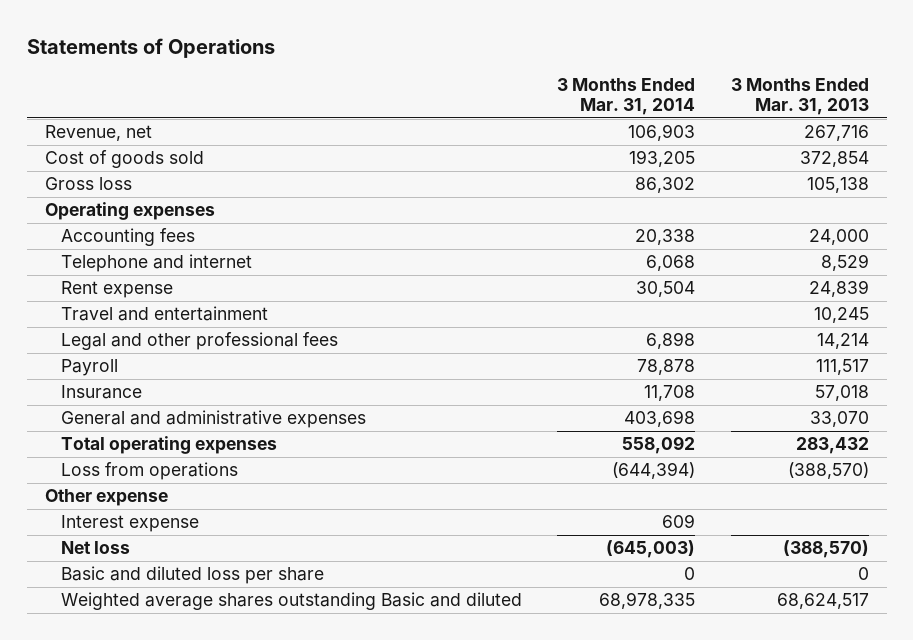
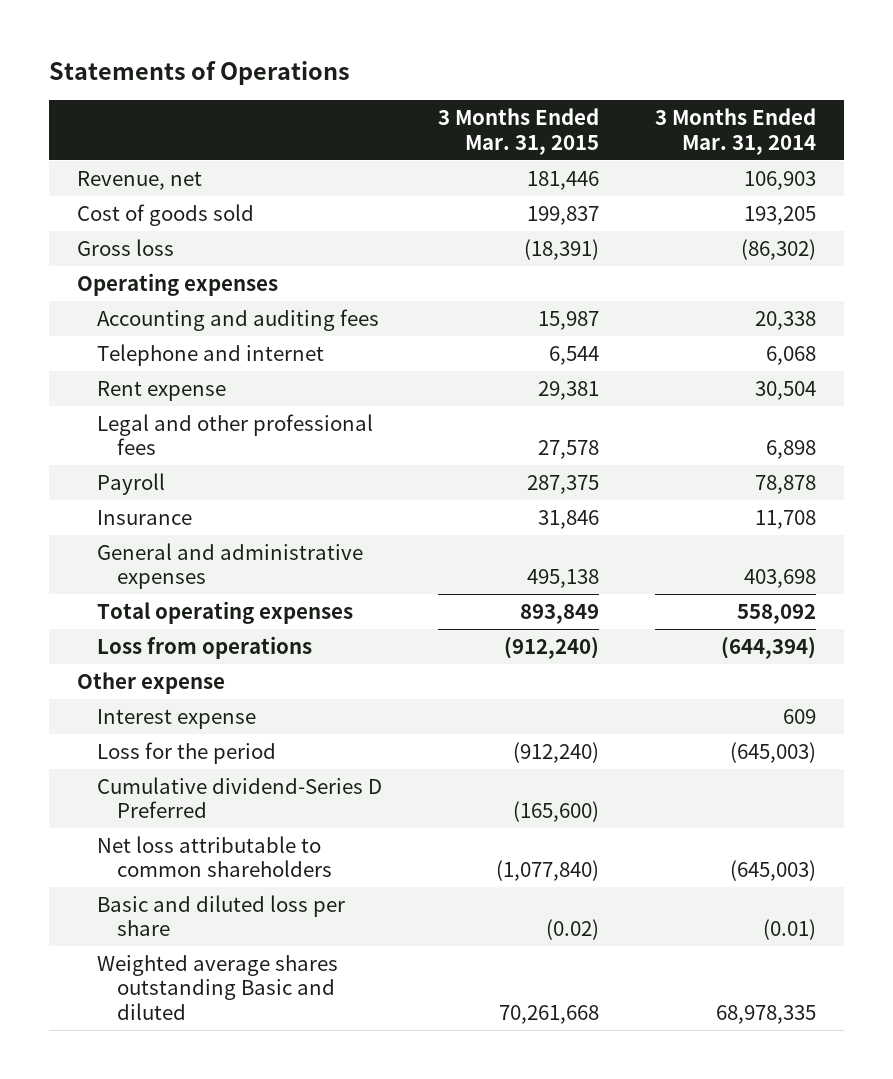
[730,77,869,116] 3 Months Ended Mar. 31, 2013 -> none
none -> [437,108,599,155] 3 Months Ended Mar. 31, 2015
[635,177,696,194] 86,302 -> [740,238,816,260] (86,302)
[60,228,195,247] Accounting fees -> [96,308,379,331] Accounting and auditing fees
[60,306,268,322] Travel and entertainment -> none
[60,541,130,555] Net loss -> [96,741,276,764] Loss for the period
none -> [96,776,382,819] Cumulative dividend-Series D Preferred
none -> [96,835,332,878] Net loss attributable to common shareholders
[684,567,696,581] 0 -> [762,919,816,941] (0.01)

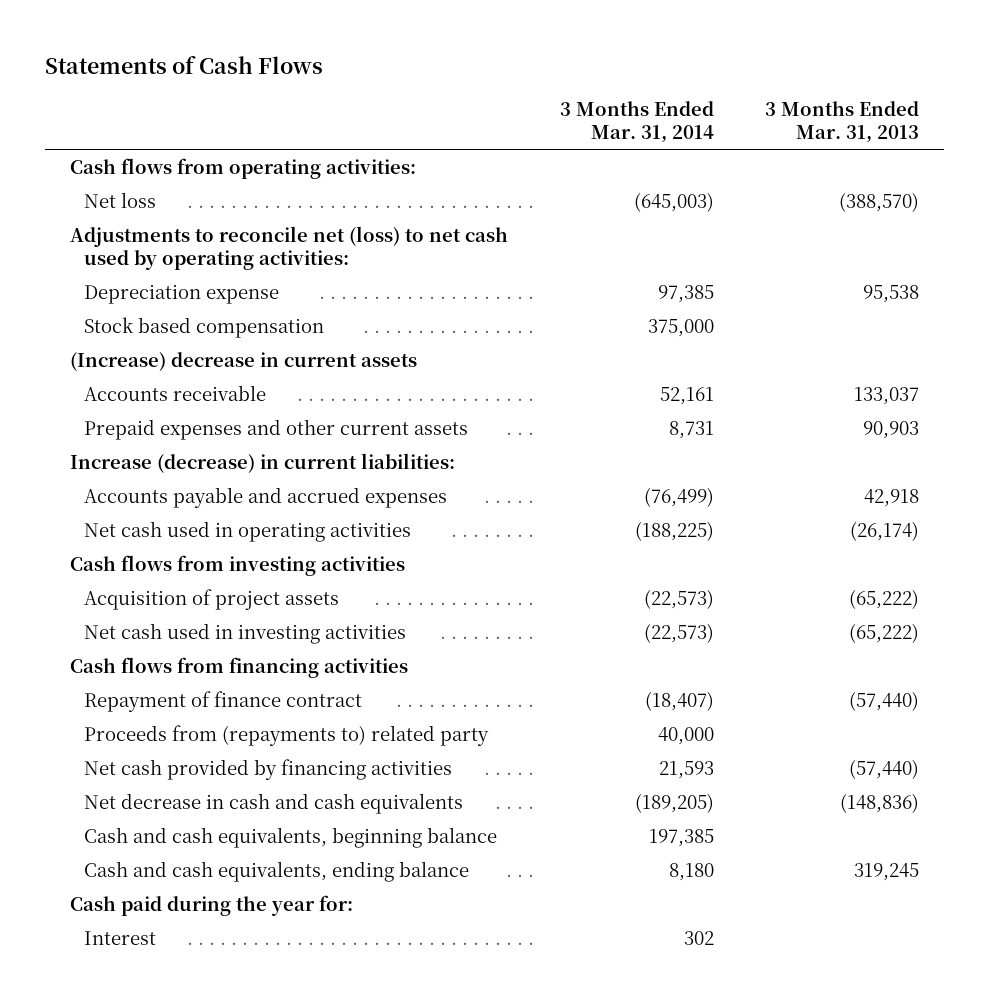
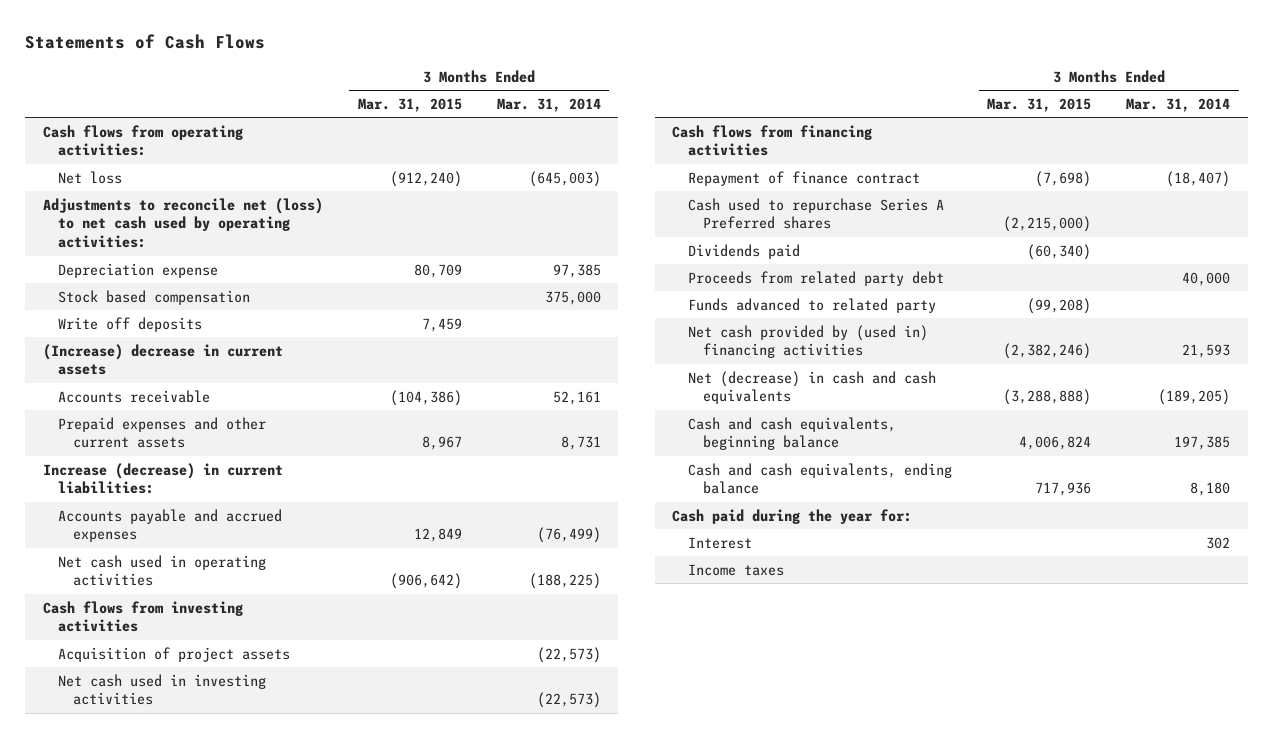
[764,100,919,144] 3 Months Ended Mar. 31, 2013 -> none
none -> [357,98,462,113] Mar. 31, 2015
none -> [57,316,202,332] Write off deposits
none -> [687,197,944,230] Cash used to repurchase Series A Preferred shares
none -> [687,243,800,259] Dividends paid
[83,724,489,746] Proceeds from (repayments to) related party -> [687,270,944,286] Proceeds from related party debt
none -> [687,297,936,313] Funds advanced to related party
[83,758,452,780] Net cash provided by financing activities -> [687,324,928,359] Net cash provided by (used in) financing activities
[83,792,463,814] Net decrease in cash and cash equivalents -> [687,370,936,405] Net (decrease) in cash and cash equivalents
none -> [687,563,784,576] Income taxes

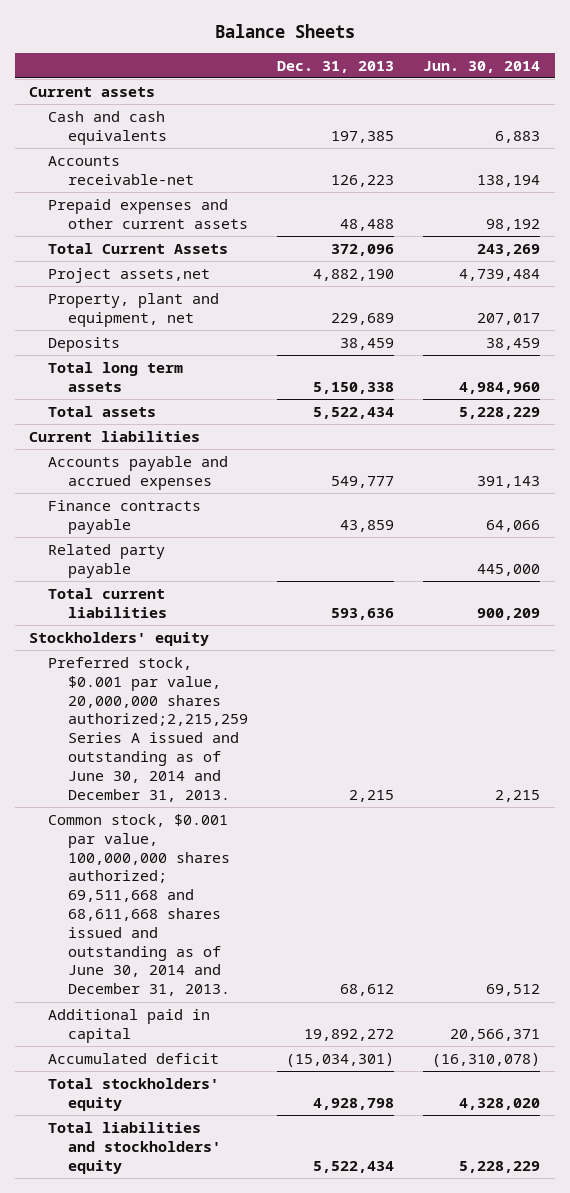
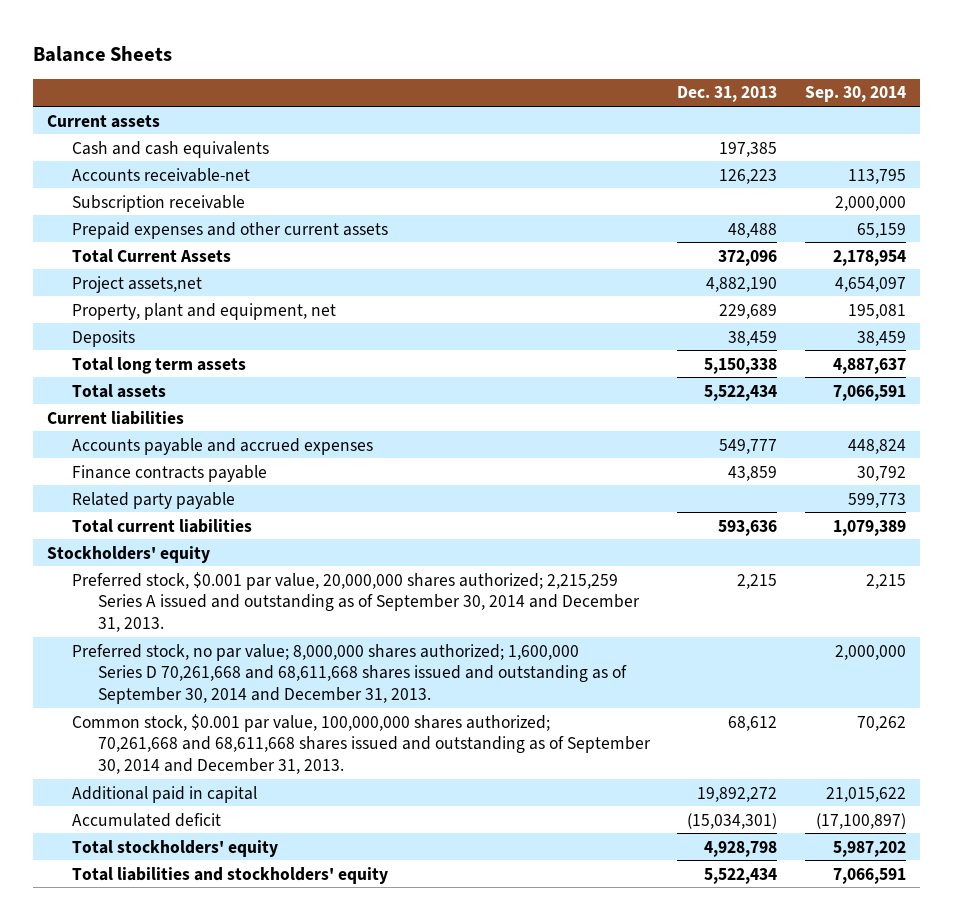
[423,60,541,73] Jun. 30, 2014 -> none
none -> [805,86,907,103] Sep. 30, 2014
none -> [72,194,246,212] Subscription receivable
[48,657,248,802] Preferred stock, $0.001 par value, 20,000,000 shares authorized;2,215,259 Series A issued and outstanding as of June 30, 2014 and December 31, 2013. -> [72,571,640,632] Preferred stock, $0.001 par value, 20,000,000 shares authorized; 2,215,259 Series A issued and outstanding as of September 30, 2014 and December 31, 2013.
none -> [72,643,627,704] Preferred stock, no par value; 8,000,000 shares authorized; 1,600,000 Series D 70,261,668 and 68,611,668 shares issued and outstanding as of September 30, 2014 and December 31, 2013.
[48,814,230,997] Common stock, $0.001 par value, 100,000,000 shares authorized; 69,511,668 and 68,611,668 shares issued and outstanding as of June 30, 2014 and December 31, 2013. -> [72,713,651,774] Common stock, $0.001 par value, 100,000,000 shares authorized; 70,261,668 and 68,611,668 shares issued and outstanding as of September 30, 2014 and December 31, 2013.

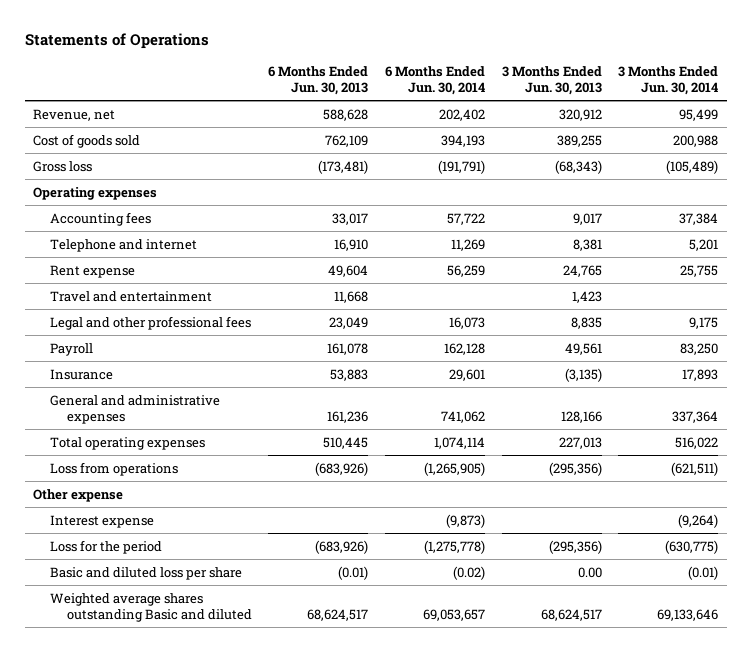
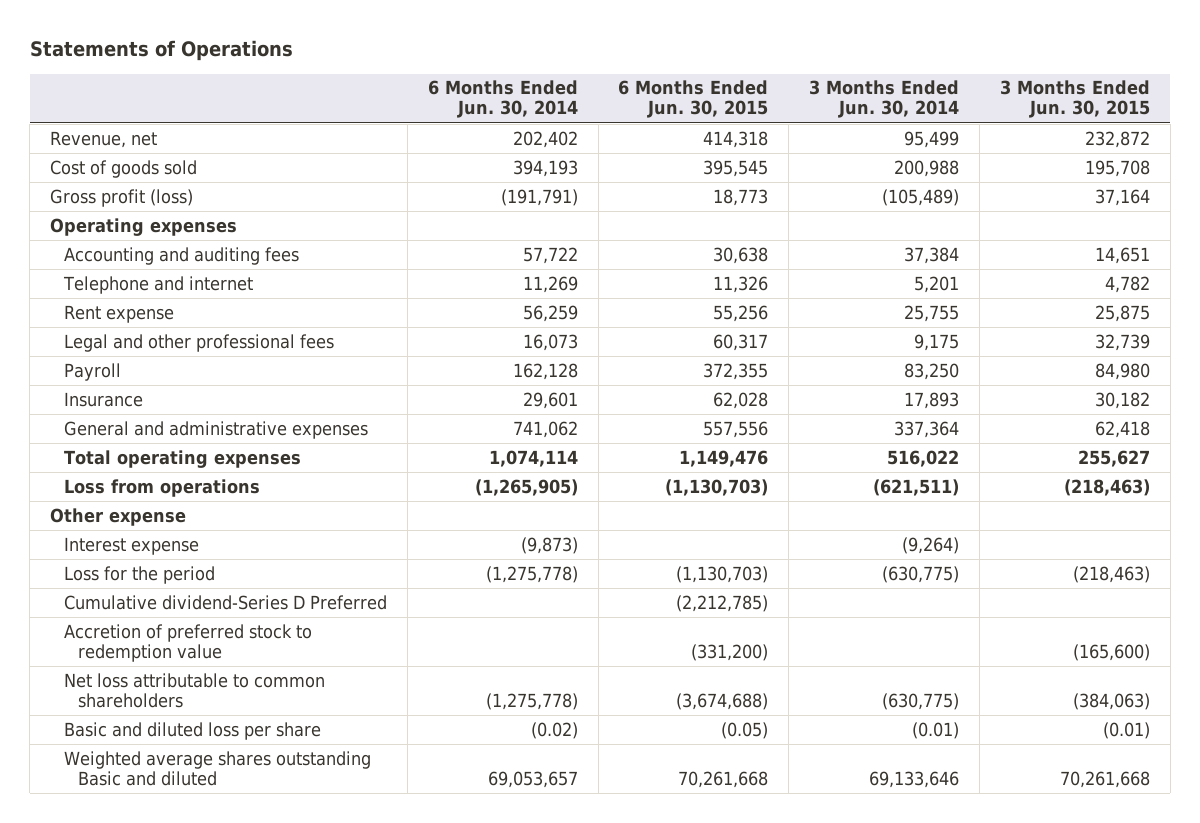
[268,65,369,95] 6 Months Ended Jun. 30, 2013 -> none
[501,65,602,95] 3 Months Ended Jun. 30, 2013 -> none
none -> [618,80,769,119] 6 Months Ended Jun. 30, 2015
none -> [999,80,1150,119] 3 Months Ended Jun. 30, 2015
[33,160,93,172] Gross loss -> [49,188,193,207] Gross profit (loss)
[49,211,151,226] Accounting fees -> [63,246,299,265] Accounting and auditing fees
[49,290,212,302] Travel and entertainment -> none
none -> [63,594,387,610] Cumulative dividend-Series D Preferred
none -> [63,623,312,662] Accretion of preferred stock to redemption value
none -> [63,672,325,708] Net loss attributable to common shareholders

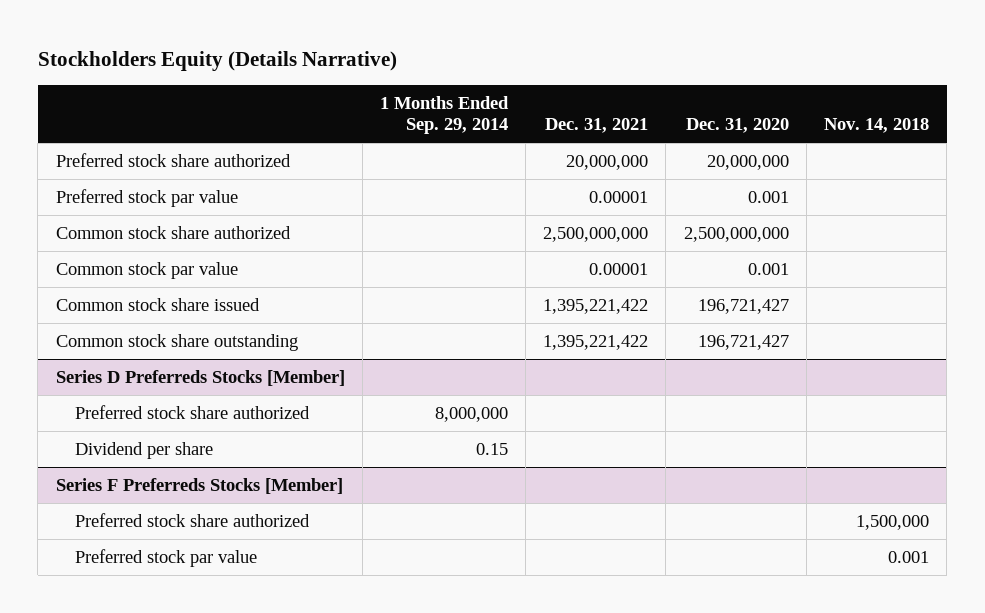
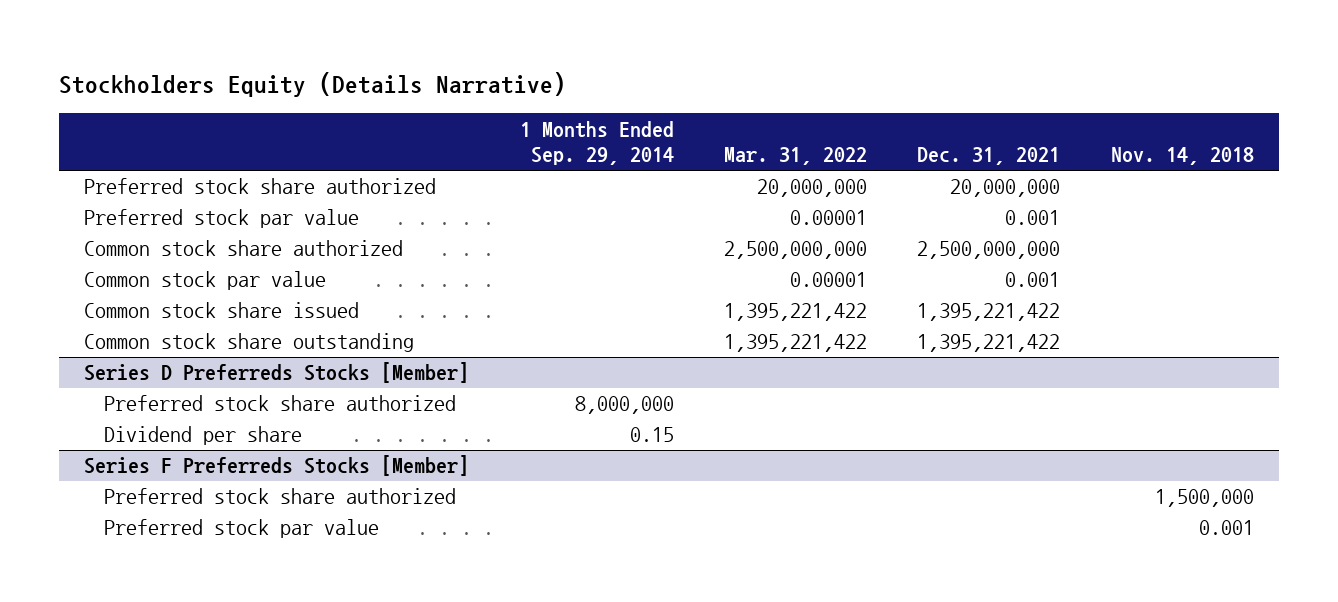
[685,118,789,134] Dec. 31, 2020 -> none
none -> [724,147,868,166] Mar. 31, 2022
[589,190,649,203] 0.00001 -> [1005,210,1061,226] 0.001
[589,262,649,275] 0.00001 -> [1005,272,1061,288] 0.001

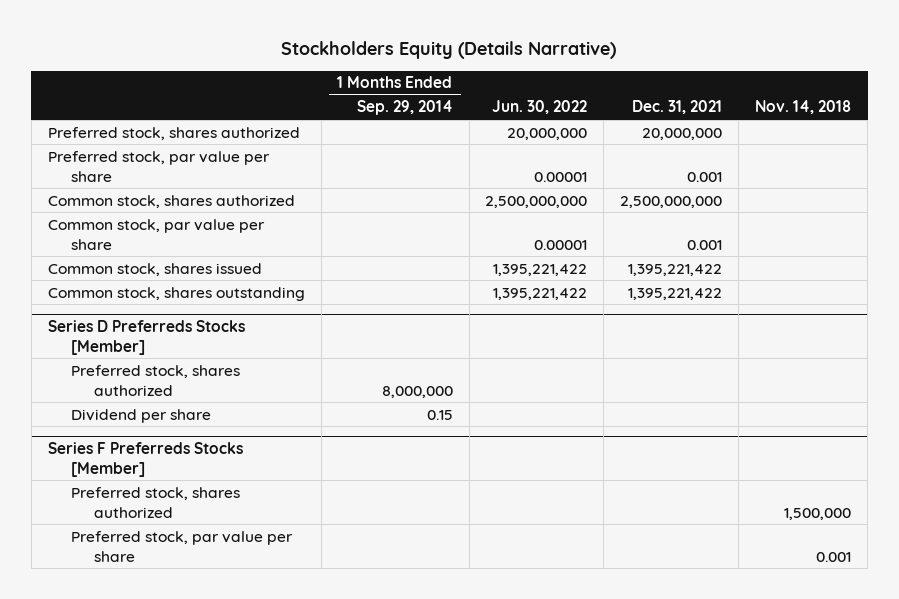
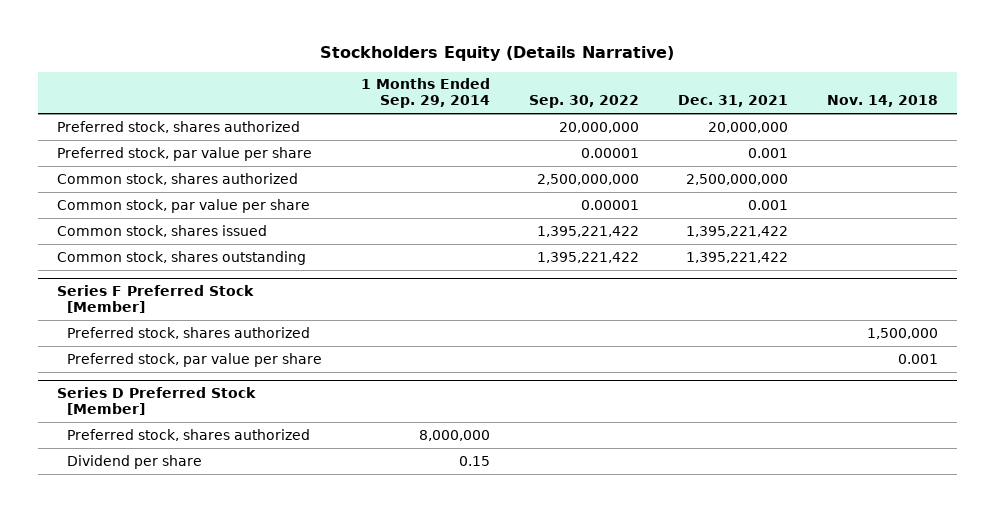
[492,100,588,115] Jun. 30, 2022 -> none
none -> [528,95,639,109] Sep. 30, 2022
[47,319,245,355] Series D Preferreds Stocks [Member] -> none
[70,364,240,396] Preferred stock, shares authorized -> none
[70,408,211,423] Dividend per share -> none
[47,441,243,477] Series F Preferreds Stocks [Member] -> [56,284,254,313] Series F Preferred Stock [Member]
none -> [56,386,256,415] Series D Preferred Stock [Member]
none -> [67,428,311,441] Preferred stock, shares authorized
none -> [67,454,203,469] Dividend per share

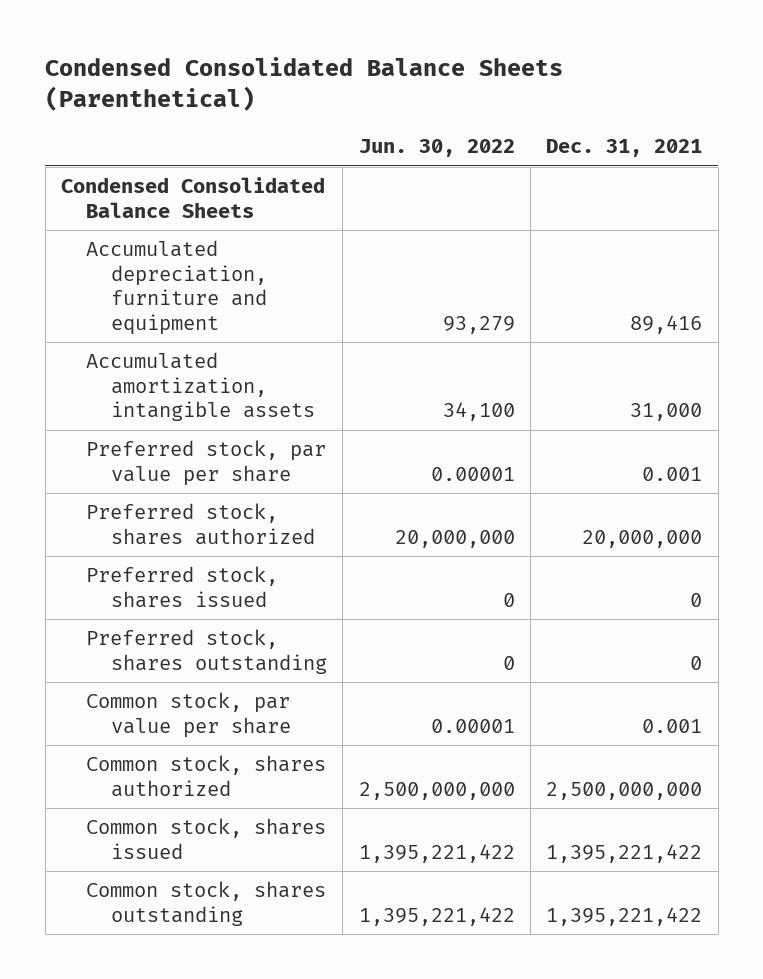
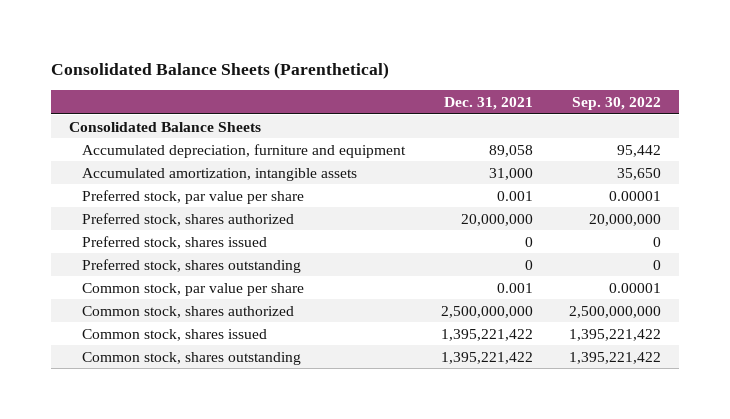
[45,56,564,111] Condensed Consolidated Balance Sheets (Parenthetical) -> [51,62,390,80] Consolidated Balance Sheets (Parenthetical)
[358,139,515,158] Jun. 30, 2022 -> none
none -> [571,97,661,111] Sep. 30, 2022
[60,177,325,218] Condensed Consolidated Balance Sheets -> [69,121,262,132] Consolidated Balance Sheets
[630,314,703,334] 89,416 -> [488,144,533,157] 89,058

